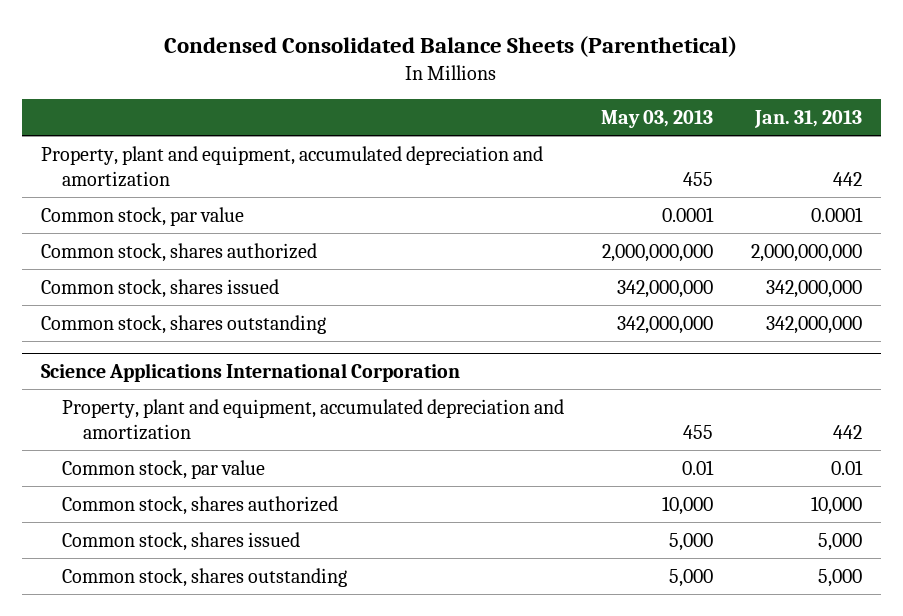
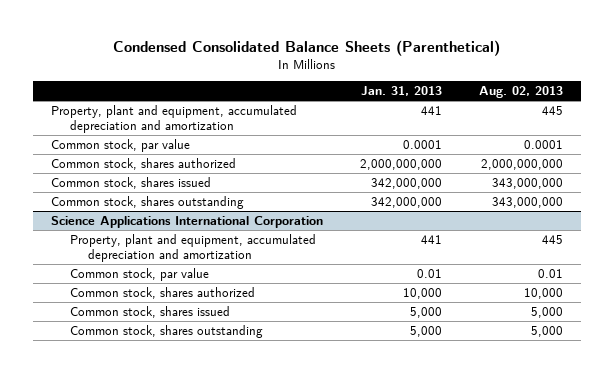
[601,110,714,129] May 03, 2013 -> none
none -> [478,86,563,99] Aug. 02, 2013
[832,171,862,186] 442 -> [420,105,442,115] 441
[832,424,862,439] 442 -> [420,234,442,244] 441

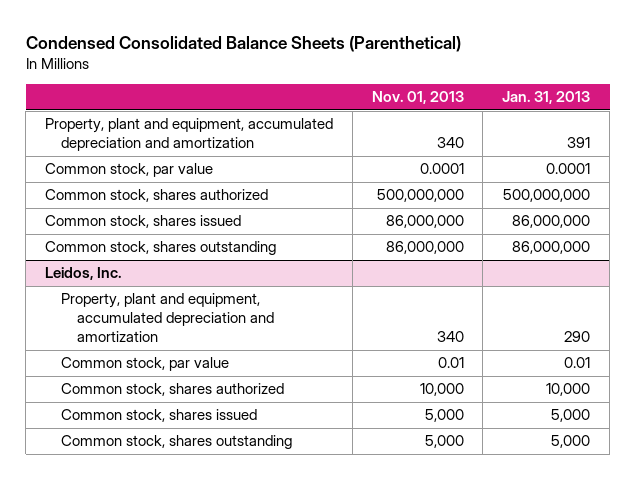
[478,86,563,99] Aug. 02, 2013 -> none
none -> [371,90,464,104] Nov. 01, 2013
[420,105,442,115] 441 -> [567,137,591,149] 391
[51,215,324,228] Science Applications International Corporation -> none
[359,158,442,170] 2,000,000,000 -> [503,189,591,203] 500,000,000
[370,177,442,189] 342,000,000 -> [512,215,591,229] 86,000,000
[370,196,442,208] 342,000,000 -> [512,241,591,255] 86,000,000
none -> [44,267,122,281] Leidos, Inc.
[420,234,442,244] 441 -> [564,331,591,343] 290

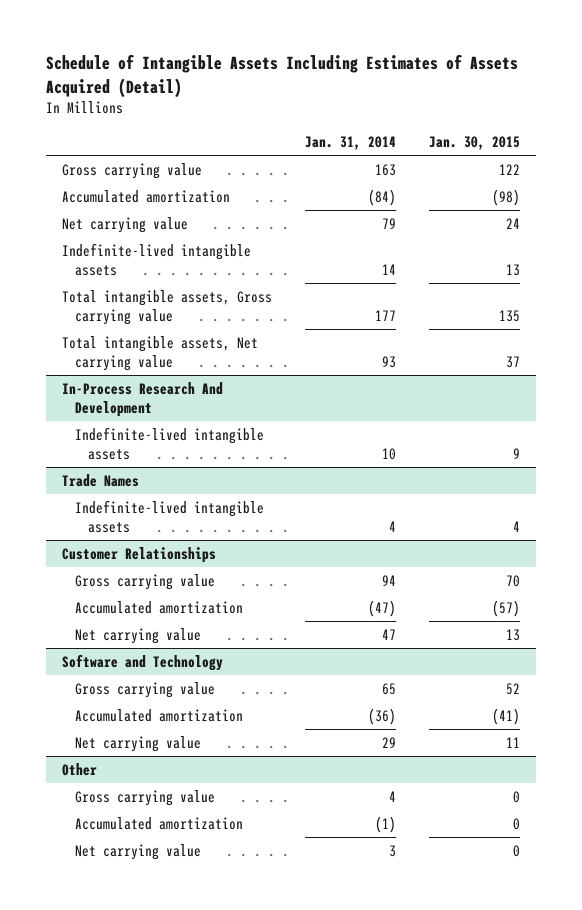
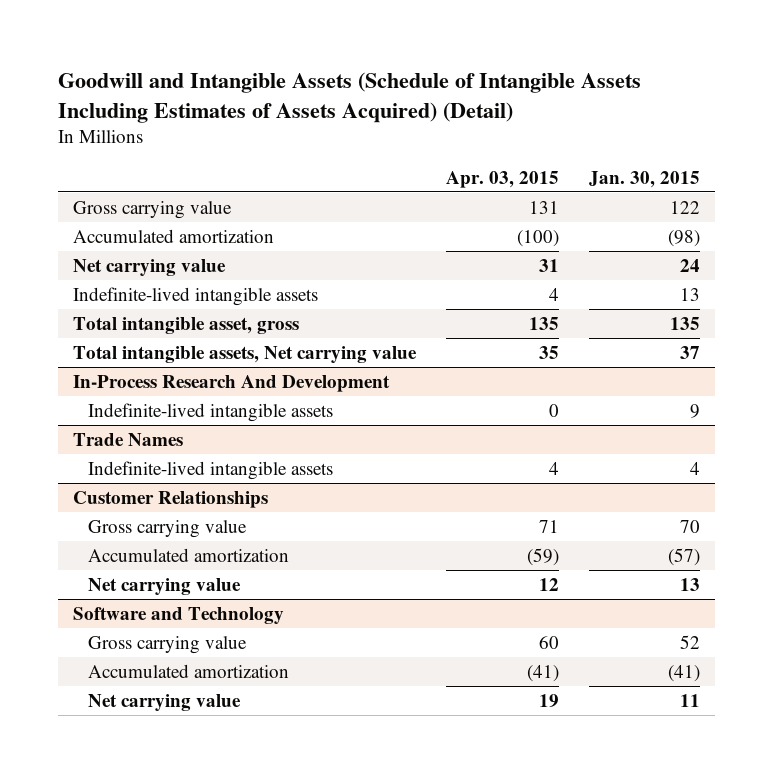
[45,54,518,98] Schedule of Intangible Assets Including Estimates of Assets Acquired (Detail) -> [58,71,642,123] Goodwill and Intangible Assets (Schedule of Intangible Assets Including Estimates of Assets Acquired) (Detail)
[304,136,396,151] Jan. 31, 2014 -> none
none -> [446,170,560,188] Apr. 03, 2015
[62,289,273,325] Total intangible assets, Gross carrying value -> [73,317,300,335] Total intangible asset, gross
[62,762,98,776] Other -> none
[75,789,216,806] Gross carrying value -> none
[75,816,244,830] Accumulated amortization -> none
[75,843,202,860] Net carrying value -> none

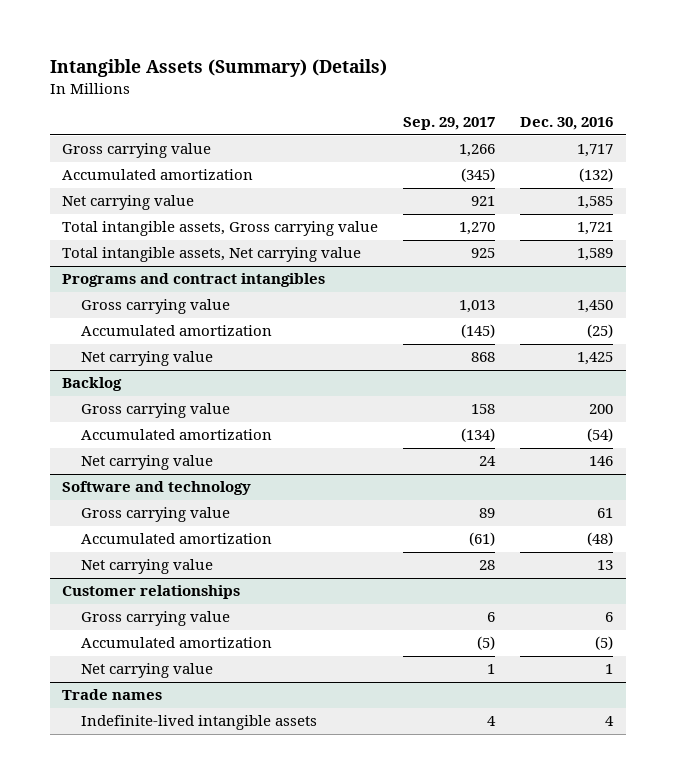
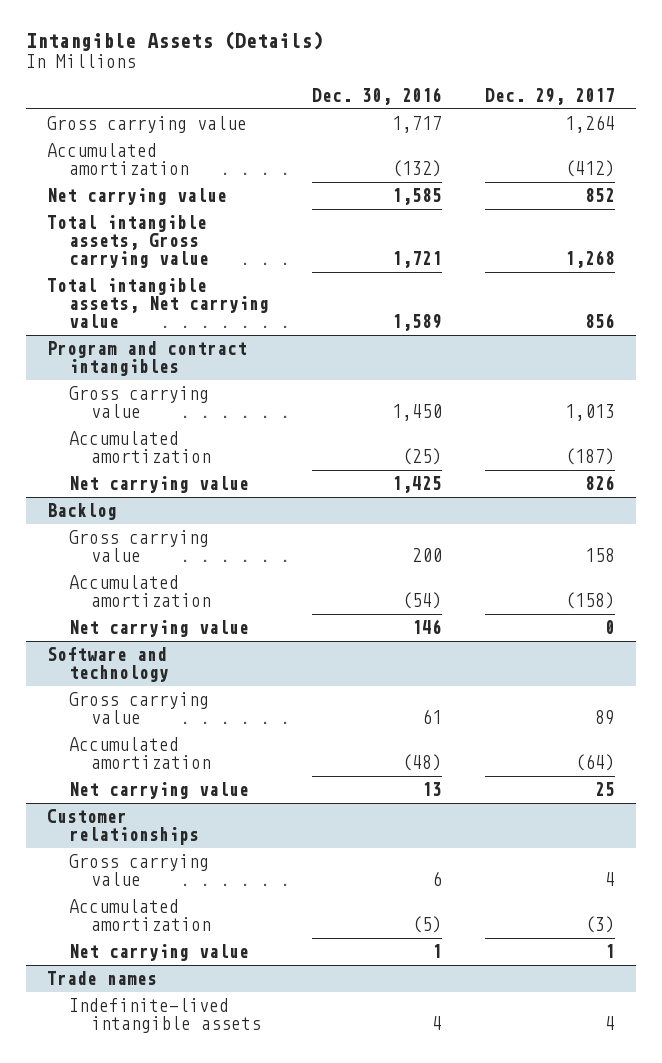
[49,59,387,78] Intangible Assets (Summary) (Details) -> [25,31,323,52] Intangible Assets (Details)
[403,117,496,131] Sep. 29, 2017 -> none
none -> [484,87,615,105] Dec. 29, 2017
[62,273,326,288] Programs and contract intangibles -> [47,341,248,377] Program and contract intangibles

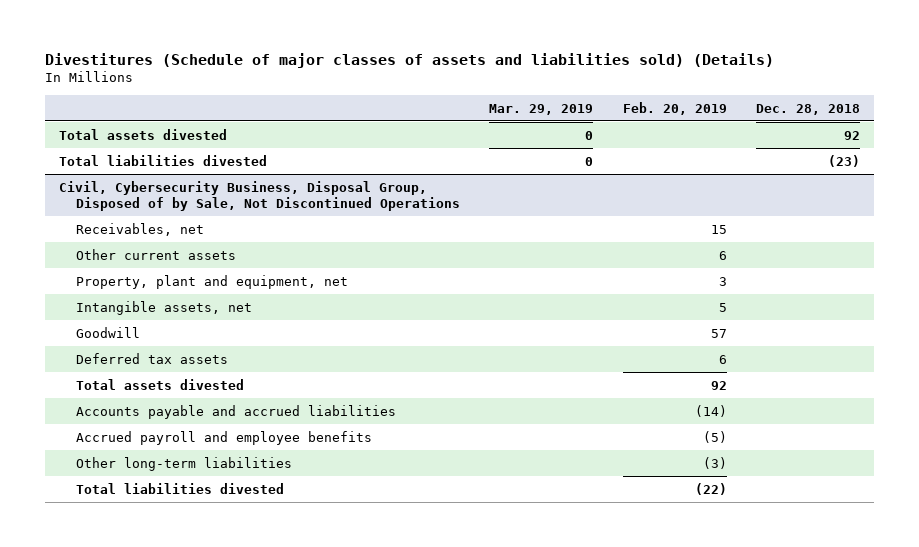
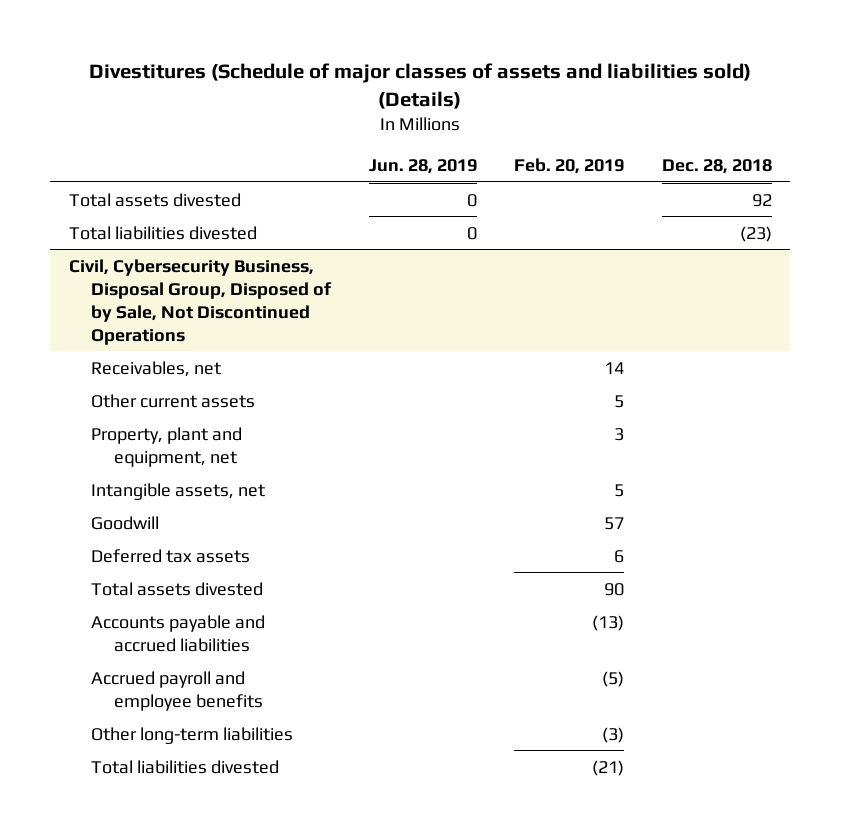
[489,103,594,115] Mar. 29, 2019 -> none
none -> [368,158,477,174] Jun. 28, 2019
[710,224,727,234] 15 -> [604,361,625,374] 14
[718,250,727,260] 6 -> [614,394,625,408] 5
[710,380,727,390] 92 -> [604,582,625,596] 90
[694,404,727,417] (14) -> [592,614,625,631] (13)
[694,482,727,495] (22) -> [592,759,625,776] (21)

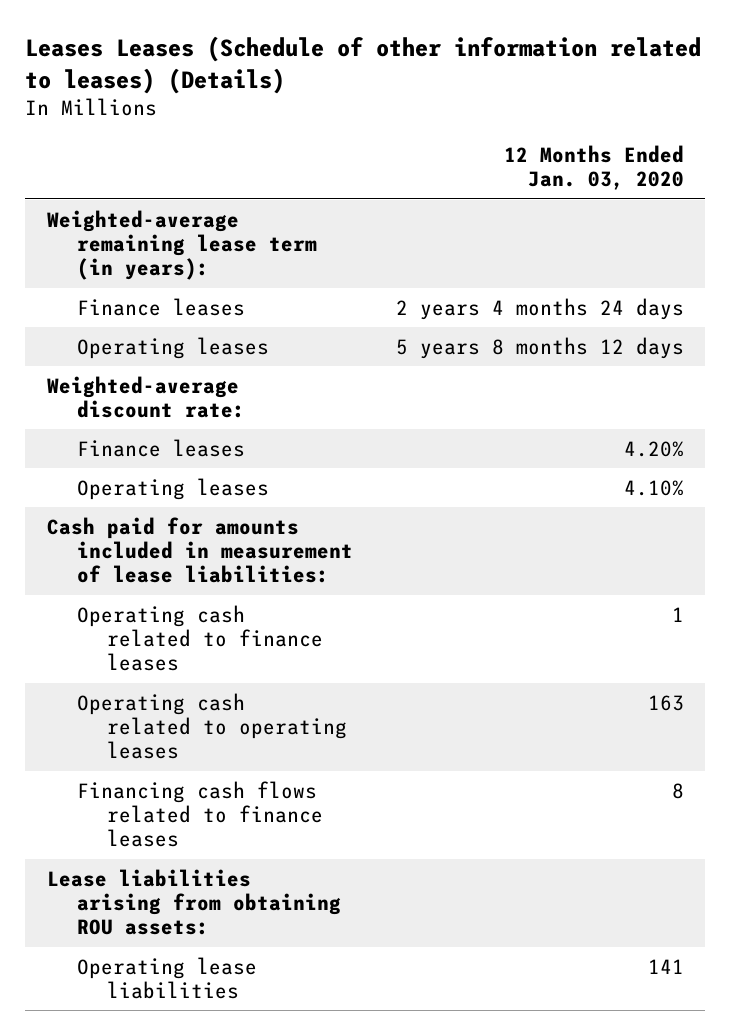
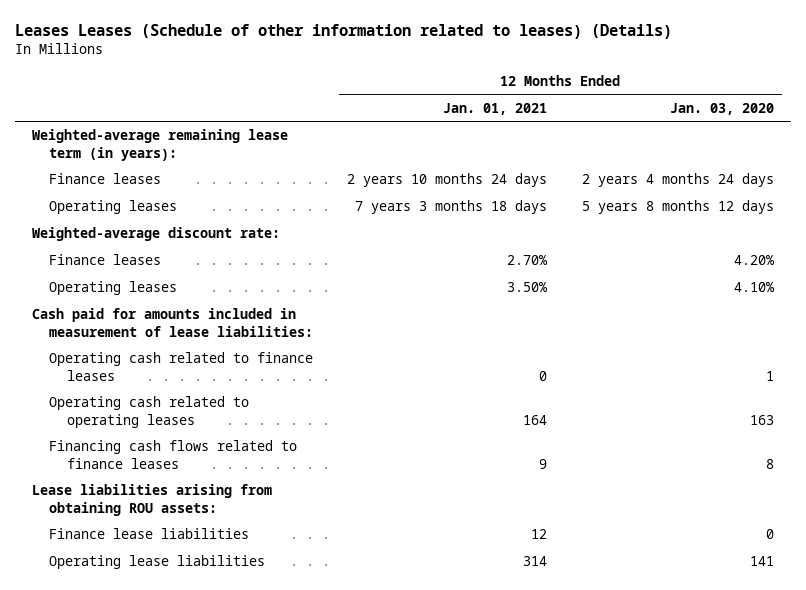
none -> [443,102,548,115] Jan. 01, 2021
none -> [49,528,250,540] Finance lease liabilities

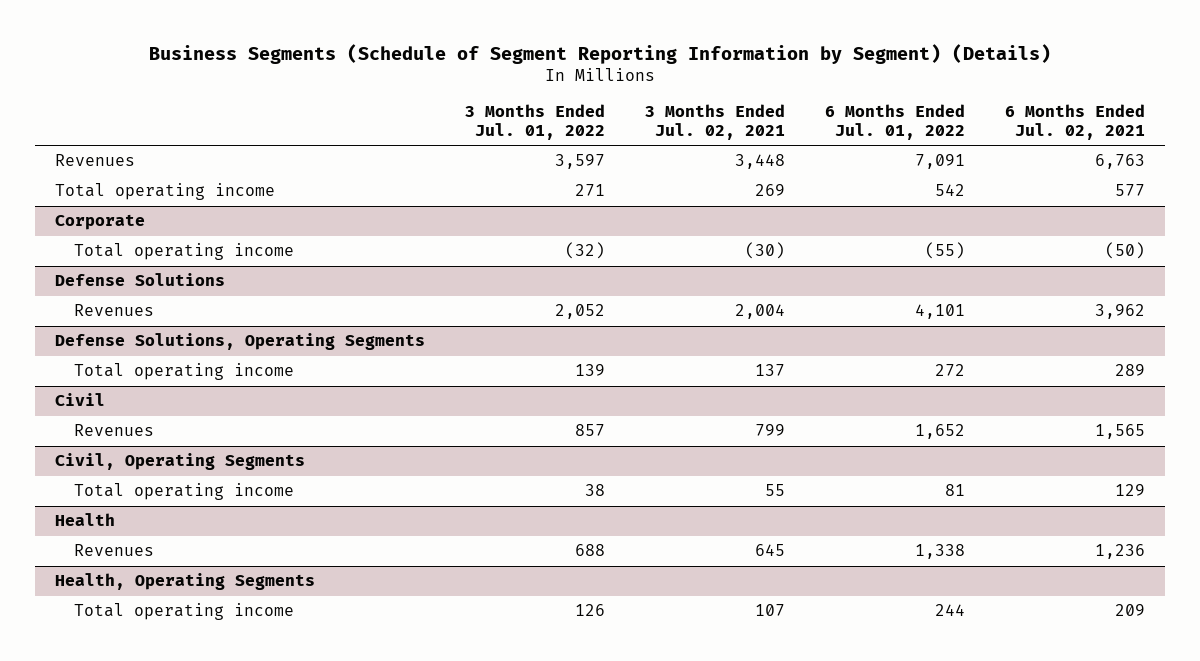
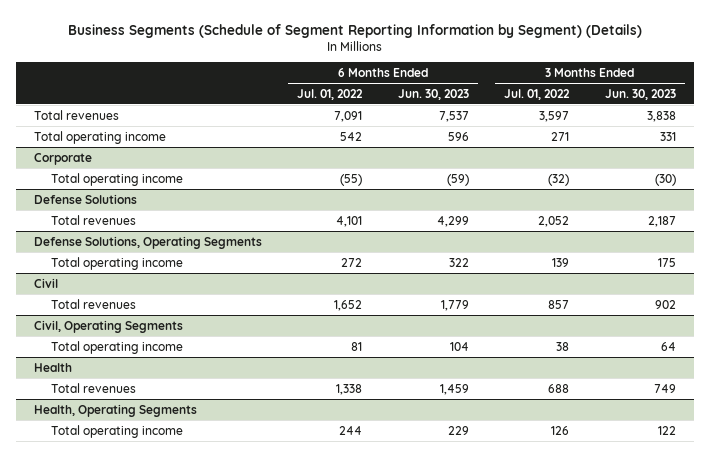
[644,104,785,140] 3 Months Ended Jul. 02, 2021 -> none
[1004,104,1145,140] 6 Months Ended Jul. 02, 2021 -> none
none -> [397,88,469,100] Jun. 30, 2023
none -> [604,88,676,100] Jun. 30, 2023
[54,154,135,167] Revenues -> [33,109,119,120] Total revenues
[73,304,154,317] Revenues -> [51,214,137,225] Total revenues
[73,424,154,437] Revenues -> [51,298,137,309] Total revenues
[73,544,154,557] Revenues -> [51,382,137,393] Total revenues

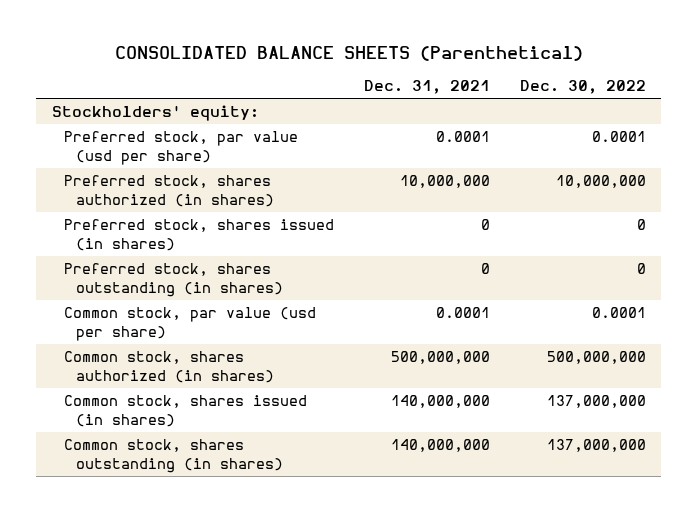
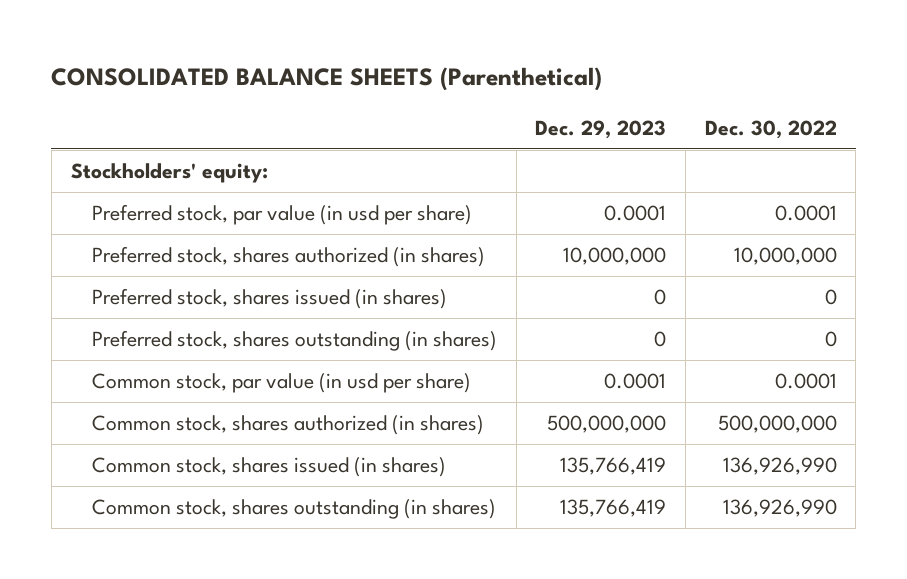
[364,80,491,95] Dec. 31, 2021 -> none
none -> [535,119,667,139] Dec. 29, 2023
[63,131,298,165] Preferred stock, par value (usd per share) -> [91,204,472,226] Preferred stock, par value (in usd per share)
[63,307,316,341] Common stock, par value (usd per share) -> [91,373,471,394] Common stock, par value (in usd per share)
[547,395,647,409] 137,000,000 -> [722,457,837,476] 136,926,990
[547,439,647,453] 137,000,000 -> [722,499,837,518] 136,926,990

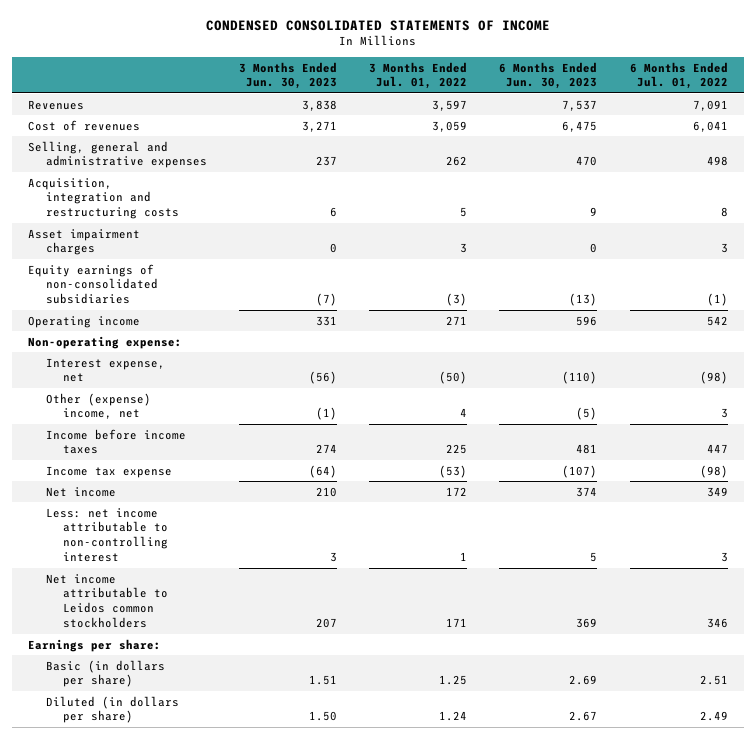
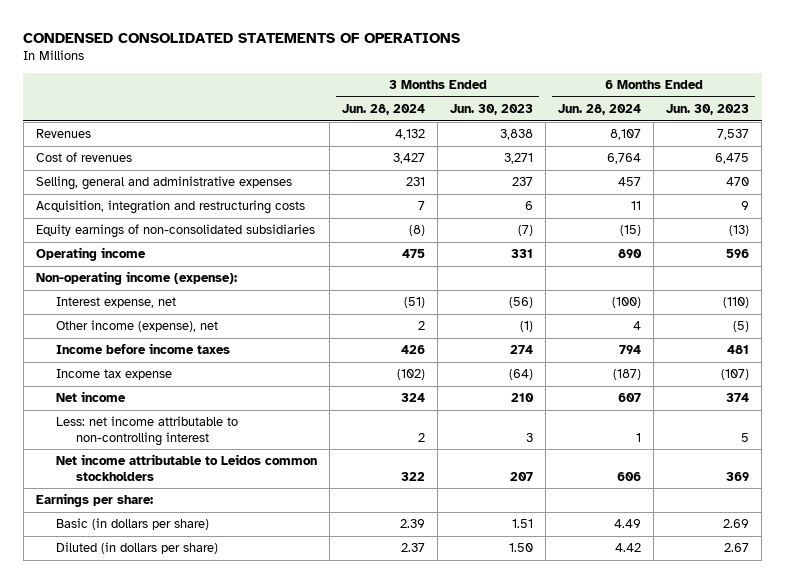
[205,19,550,31] CONDENSED CONSOLIDATED STATEMENTS OF INCOME -> [23,32,461,43] CONDENSED CONSOLIDATED STATEMENTS OF OPERATIONS
[369,61,468,90] 3 Months Ended Jul. 01, 2022 -> none
[629,61,728,90] 6 Months Ended Jul. 01, 2022 -> none
none -> [342,104,426,116] Jun. 28, 2024
none -> [558,104,642,116] Jun. 28, 2024
[28,228,141,256] Asset impairment charges -> none
[28,335,183,349] Non-operating expense: -> [35,271,237,286] Non-operating income (expense):
[45,392,151,420] Other (expense) income, net -> [56,320,219,333] Other income (expense), net

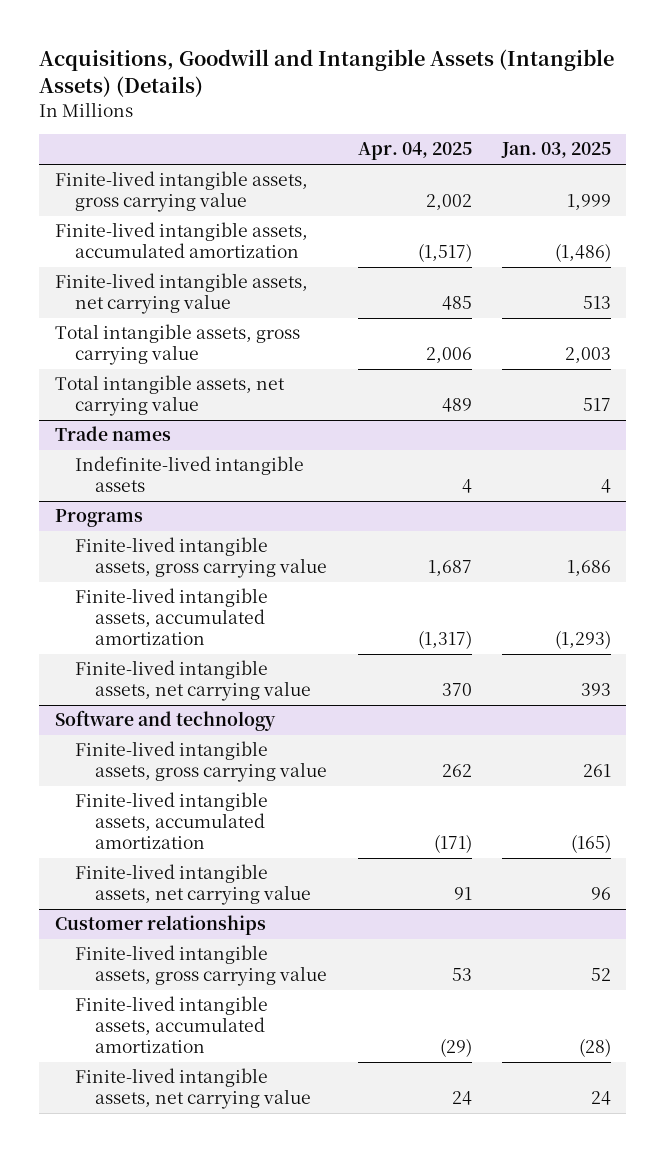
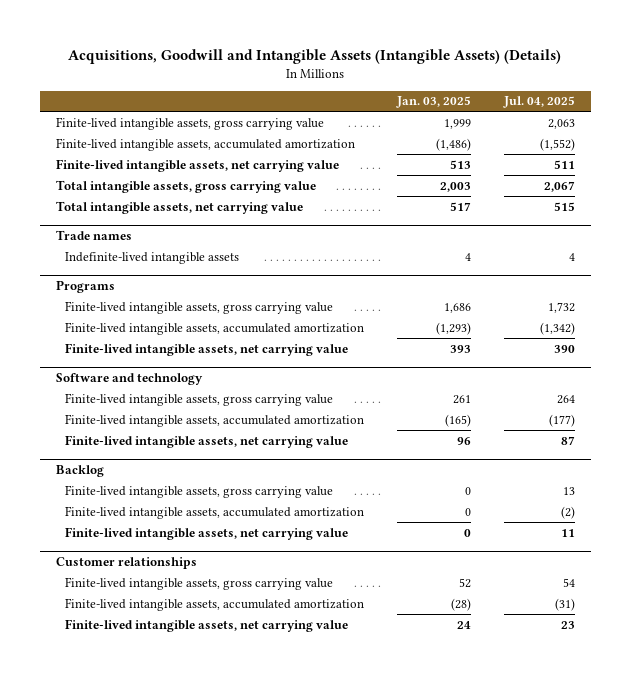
[357,142,472,161] Apr. 04, 2025 -> none
none -> [502,96,575,109] Jul. 04, 2025
none -> [56,464,105,477] Backlog
none -> [65,484,334,498] Finite-lived intangible assets, gross carrying value
none -> [65,505,365,519] Finite-lived intangible assets, accumulated amortization
none -> [65,526,349,540] Finite-lived intangible assets, net carrying value

